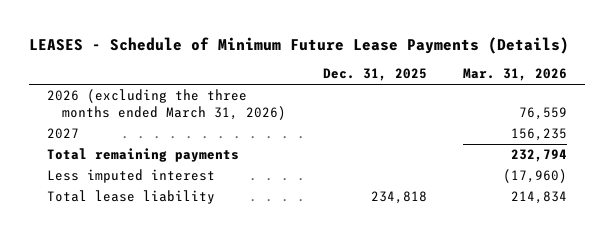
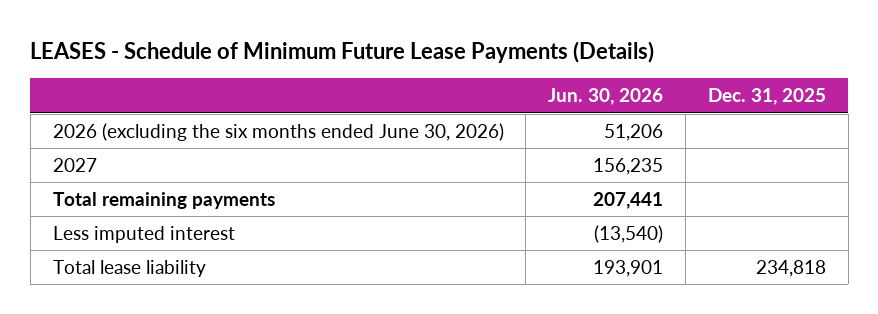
[463,68,568,82] Mar. 31, 2026 -> none
none -> [548,88,664,106] Jun. 30, 2026
[47,89,287,120] 2026 (excluding the three months ended March 31, 2026) -> [52,122,504,141] 2026 (excluding the six months ended June 30, 2026)

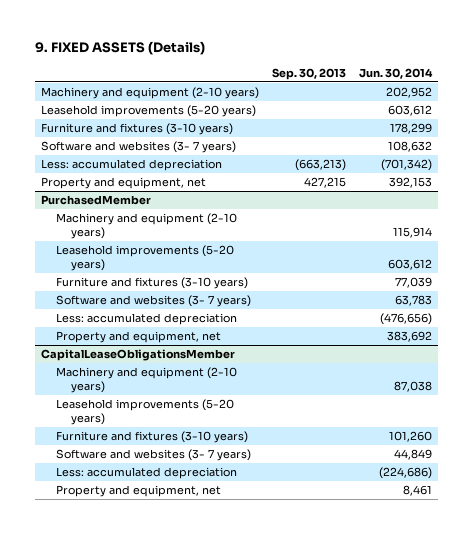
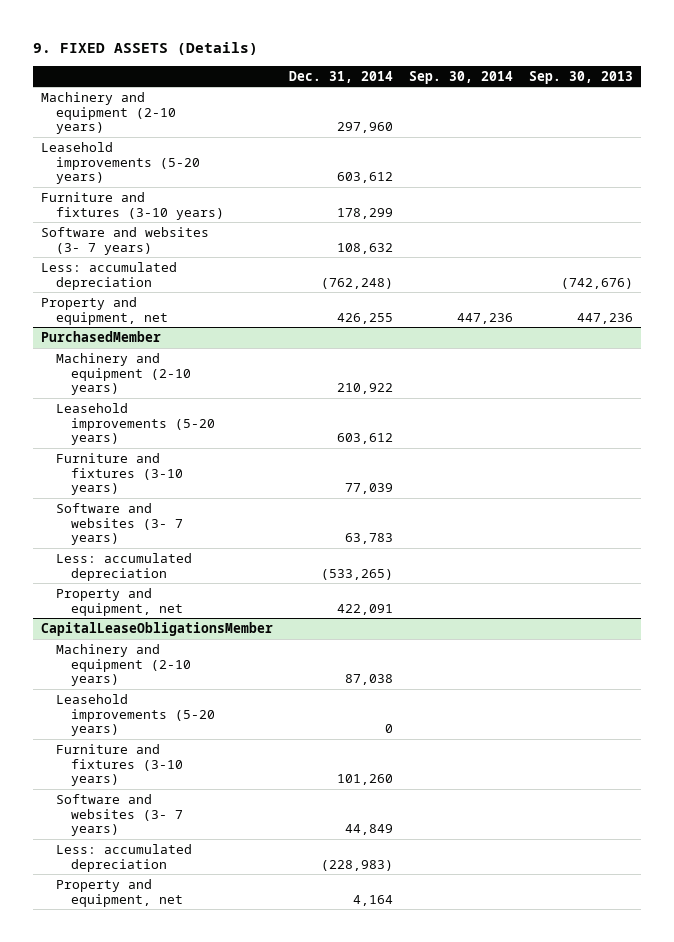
[358,67,433,79] Jun. 30, 2014 -> none
none -> [289,70,394,83] Dec. 31, 2014
none -> [408,70,513,84] Sep. 30, 2014
[295,159,347,172] (663,213) -> [560,277,633,289] (742,676)
[304,177,347,189] 427,215 -> [576,312,633,324] 447,236

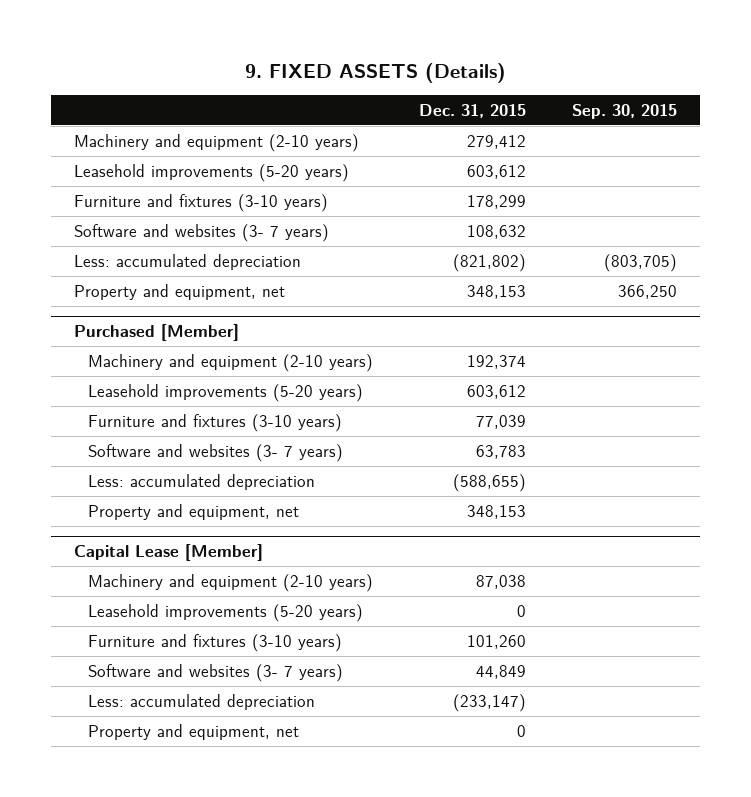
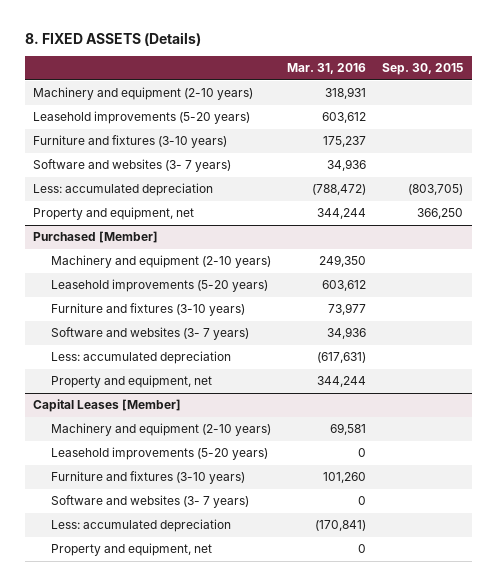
[244,62,506,83] 9. FIXED ASSETS (Details) -> [25,31,202,46] 8. FIXED ASSETS (Details)
[418,103,526,118] Dec. 31, 2015 -> none
none -> [287,63,367,75] Mar. 31, 2016
[74,544,264,562] Capital Lease [Member] -> [33,399,182,413] Capital Leases [Member]

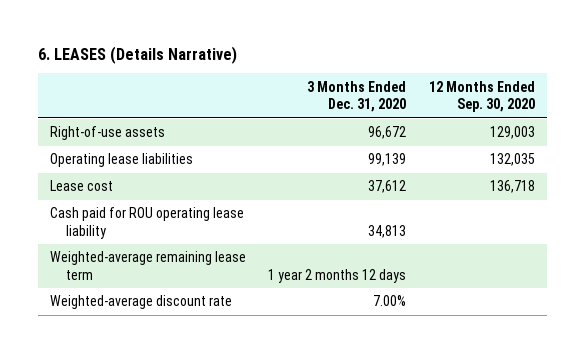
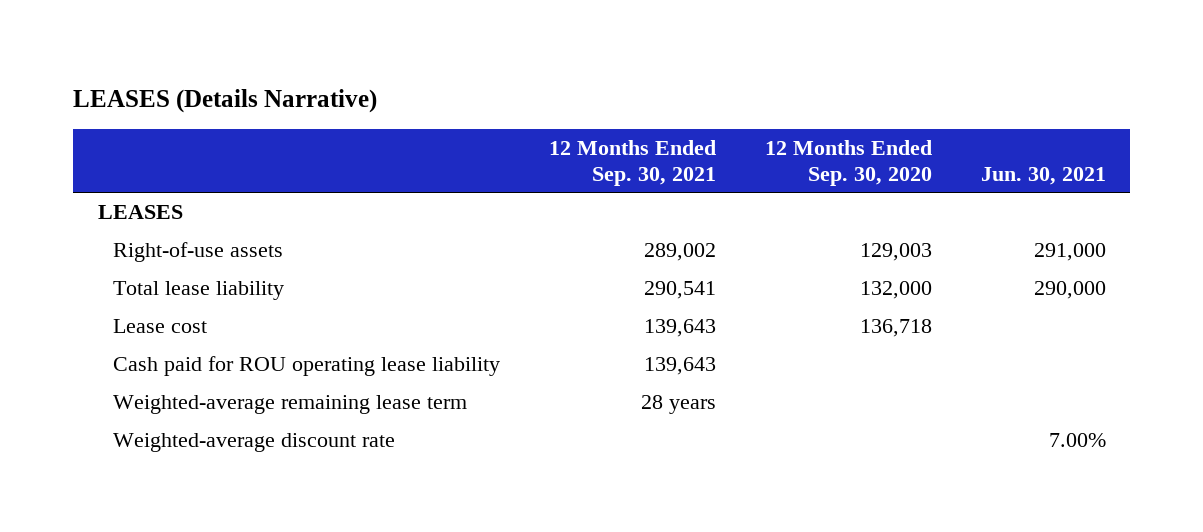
[38,45,238,64] 6. LEASES (Details Narrative) -> [73,88,378,113] LEASES (Details Narrative)
[307,80,407,112] 3 Months Ended Dec. 31, 2020 -> none
none -> [549,139,717,186] 12 Months Ended Sep. 30, 2021
none -> [980,166,1106,185] Jun. 30, 2021
none -> [97,204,183,219] LEASES
[49,153,193,168] Operating lease liabilities -> [113,280,285,300] Total lease liability
[490,153,536,167] 132,035 -> [859,280,932,299] 132,000

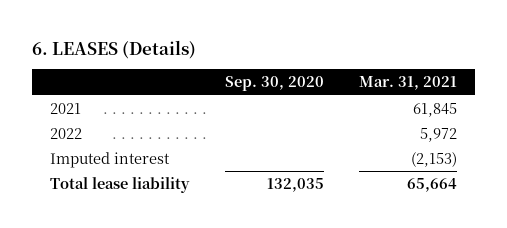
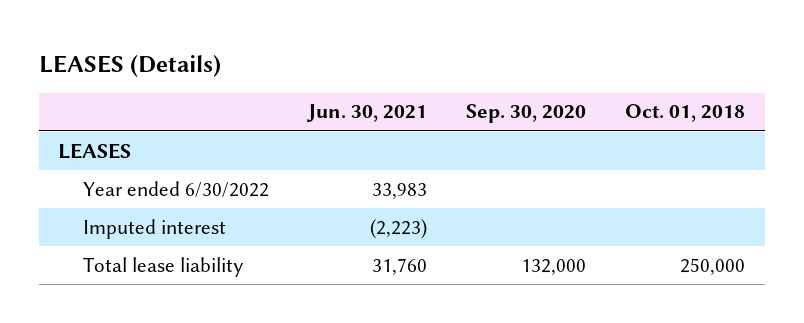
[32,39,197,59] 6. LEASES (Details) -> [38,54,221,77] LEASES (Details)
[359,76,458,91] Mar. 31, 2021 -> none
none -> [306,104,428,123] Jun. 30, 2021
none -> [625,104,746,123] Oct. 01, 2018
[49,127,82,139] 2022 -> none
none -> [58,142,132,159] LEASES
[49,102,81,114] 2021 -> [83,180,270,197] Year ended 6/30/2022
[266,177,324,192] 132,035 -> [521,258,587,275] 132,000

